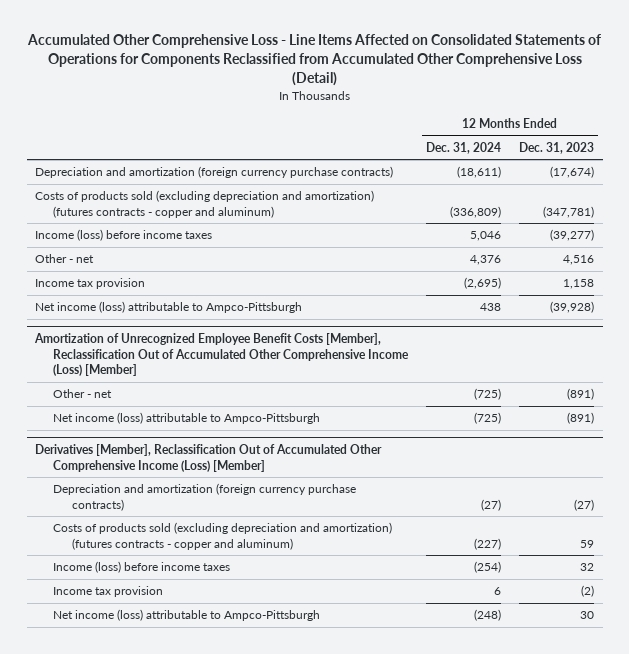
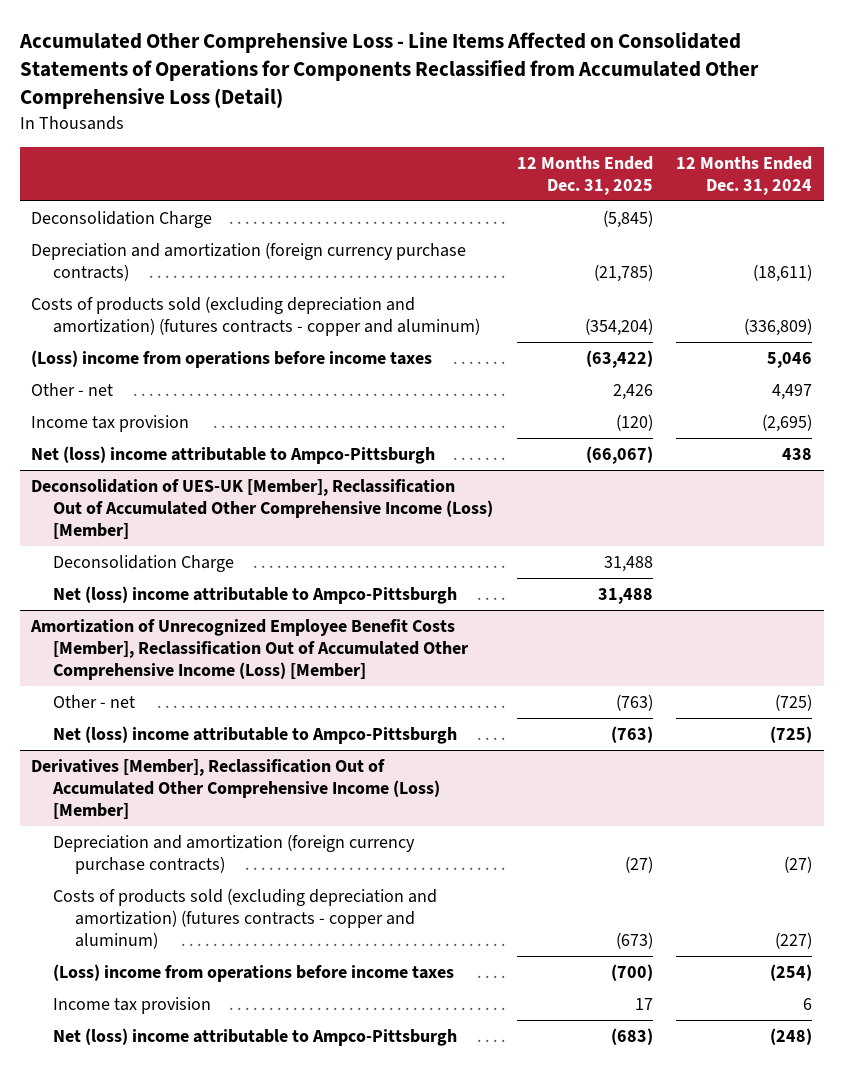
[518,141,594,154] Dec. 31, 2023 -> none
none -> [516,155,653,196] 12 Months Ended Dec. 31, 2025
none -> [31,210,213,228] Deconsolidation Charge
[35,229,213,242] Income (loss) before income taxes -> [31,349,433,368] (Loss) income from operations before income taxes
[470,255,502,266] 4,376 -> [772,383,813,400] 4,497
[35,301,303,314] Net income (loss) attributable to Ampco-Pittsburgh -> [31,445,436,464] Net (loss) income attributable to Ampco-Pittsburgh
none -> [31,478,494,540] Deconsolidation of UES-UK [Member], Reclassification Out of Accumulated Other Comprehensive Income (Loss) [Member]
none -> [53,554,235,572] Deconsolidation Charge
none -> [53,585,458,604] Net (loss) income attributable to Ampco-Pittsburgh
[53,412,321,425] Net income (loss) attributable to Ampco-Pittsburgh -> [53,725,458,744] Net (loss) income attributable to Ampco-Pittsburgh
[53,561,231,574] Income (loss) before income taxes -> [53,963,455,982] (Loss) income from operations before income taxes
[53,609,321,622] Net income (loss) attributable to Ampco-Pittsburgh -> [53,1027,458,1046] Net (loss) income attributable to Ampco-Pittsburgh

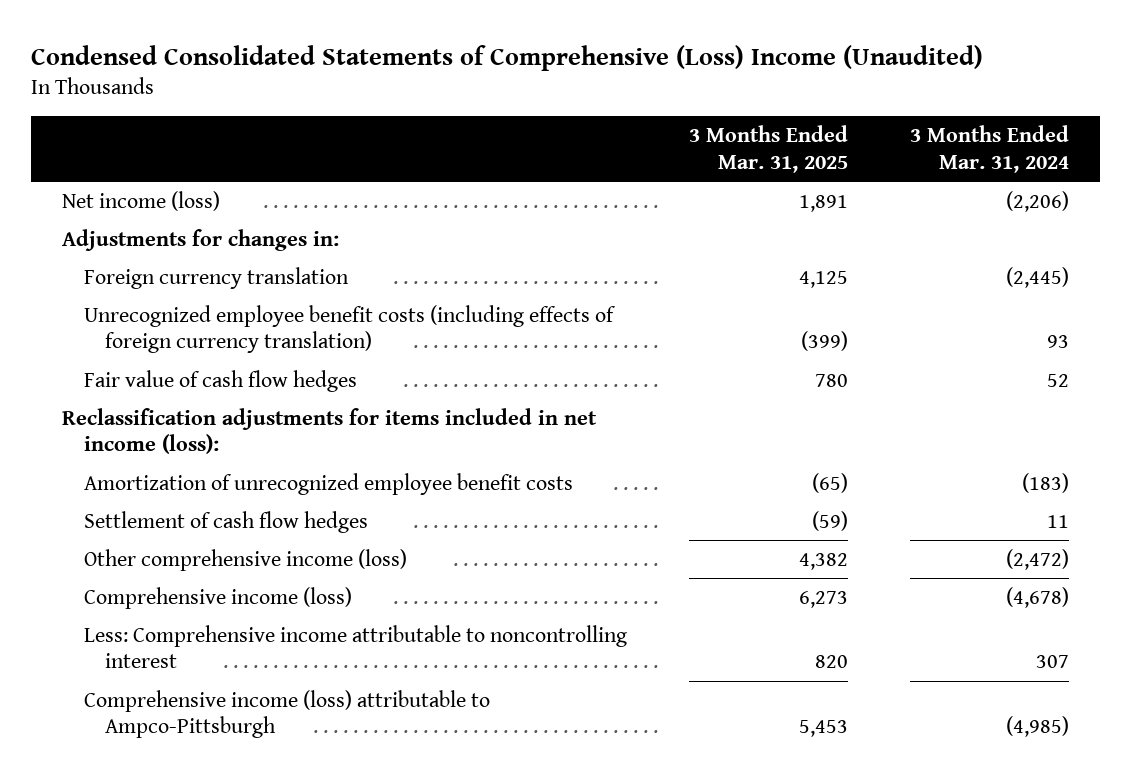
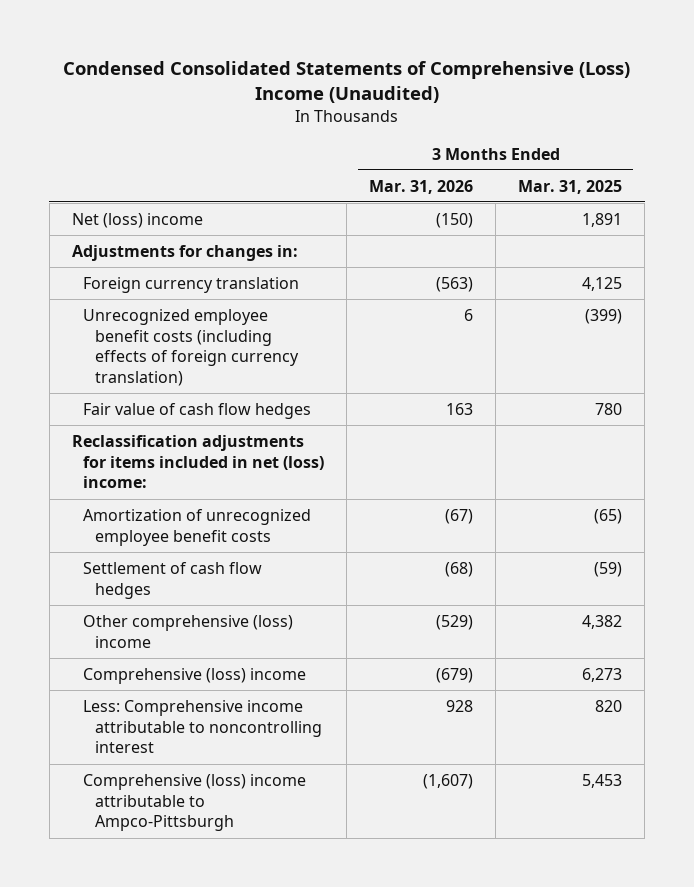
[910,125,1070,173] 3 Months Ended Mar. 31, 2024 -> none
none -> [369,179,474,194] Mar. 31, 2026
[61,191,220,212] Net income (loss) -> [71,212,203,228] Net (loss) income
[61,408,597,455] Reclassification adjustments for items included in net income (loss): -> [71,434,325,489] Reclassification adjustments for items included in net (loss) income:
[83,549,407,572] Other comprehensive income (loss) -> [83,614,294,648] Other comprehensive (loss) income
[83,587,352,610] Comprehensive income (loss) -> [83,667,307,684] Comprehensive (loss) income
[83,690,490,739] Comprehensive income (loss) attributable to Ampco-Pittsburgh -> [83,773,307,832] Comprehensive (loss) income attributable to Ampco-Pittsburgh

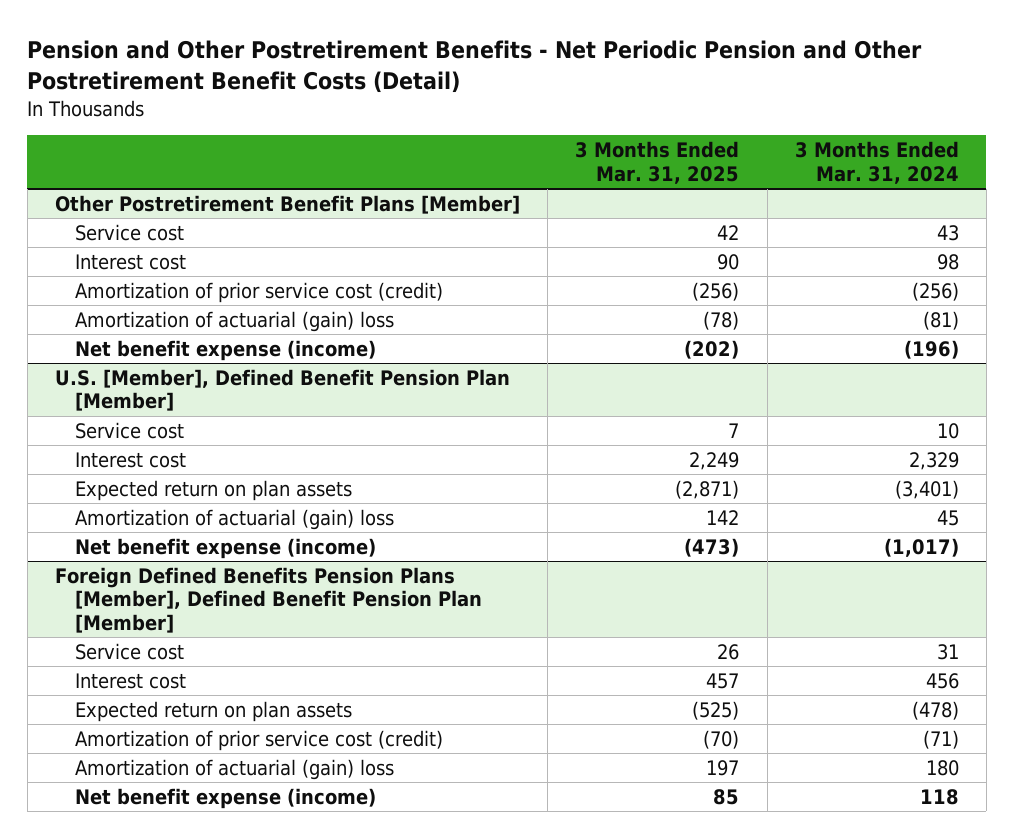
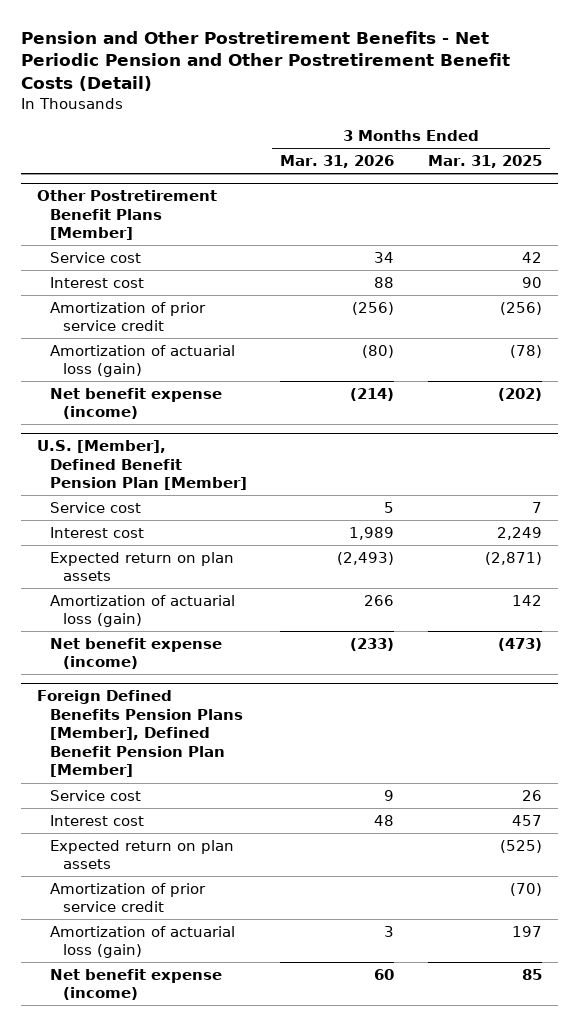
[794,141,959,184] 3 Months Ended Mar. 31, 2024 -> none
none -> [280,155,395,169] Mar. 31, 2026
[74,281,443,303] Amortization of prior service cost (credit) -> [50,301,207,332] Amortization of prior service credit
[74,310,394,332] Amortization of actuarial (gain) loss -> [50,344,236,378] Amortization of actuarial loss (gain)
[74,508,394,530] Amortization of actuarial (gain) loss -> [50,594,236,628] Amortization of actuarial loss (gain)
[74,729,443,751] Amortization of prior service cost (credit) -> [50,882,207,913] Amortization of prior service credit
[74,758,394,780] Amortization of actuarial (gain) loss -> [50,925,236,959] Amortization of actuarial loss (gain)

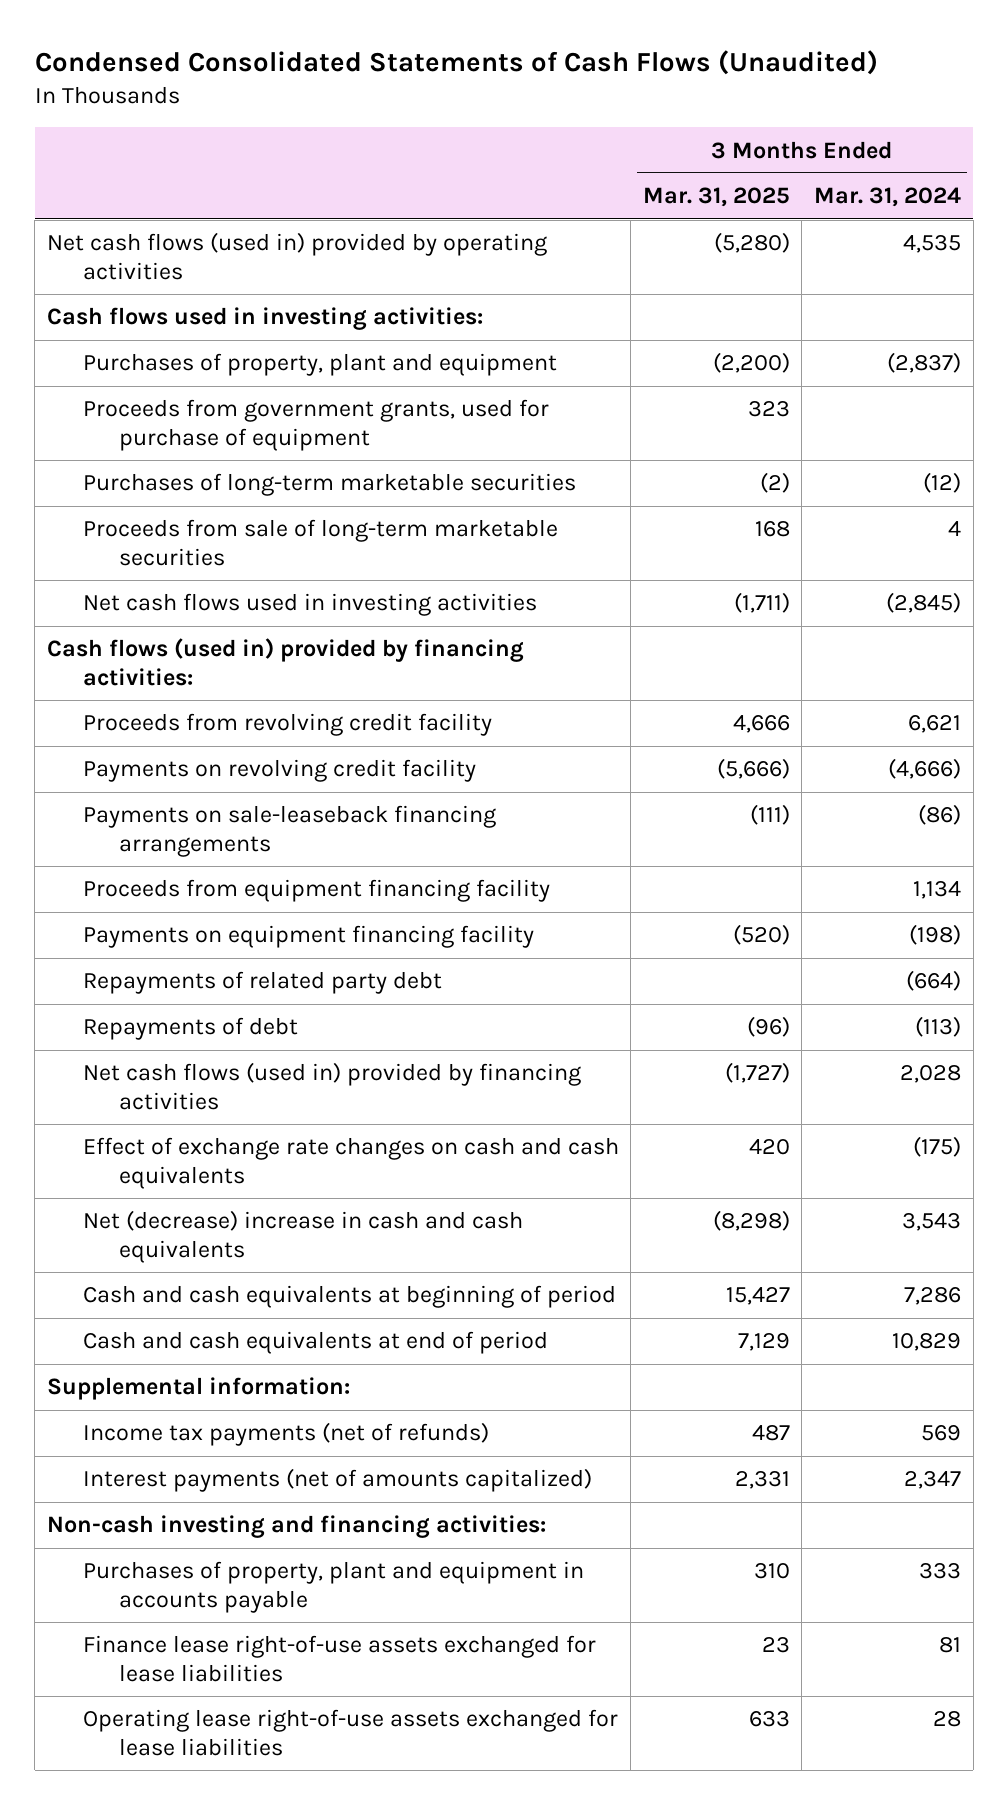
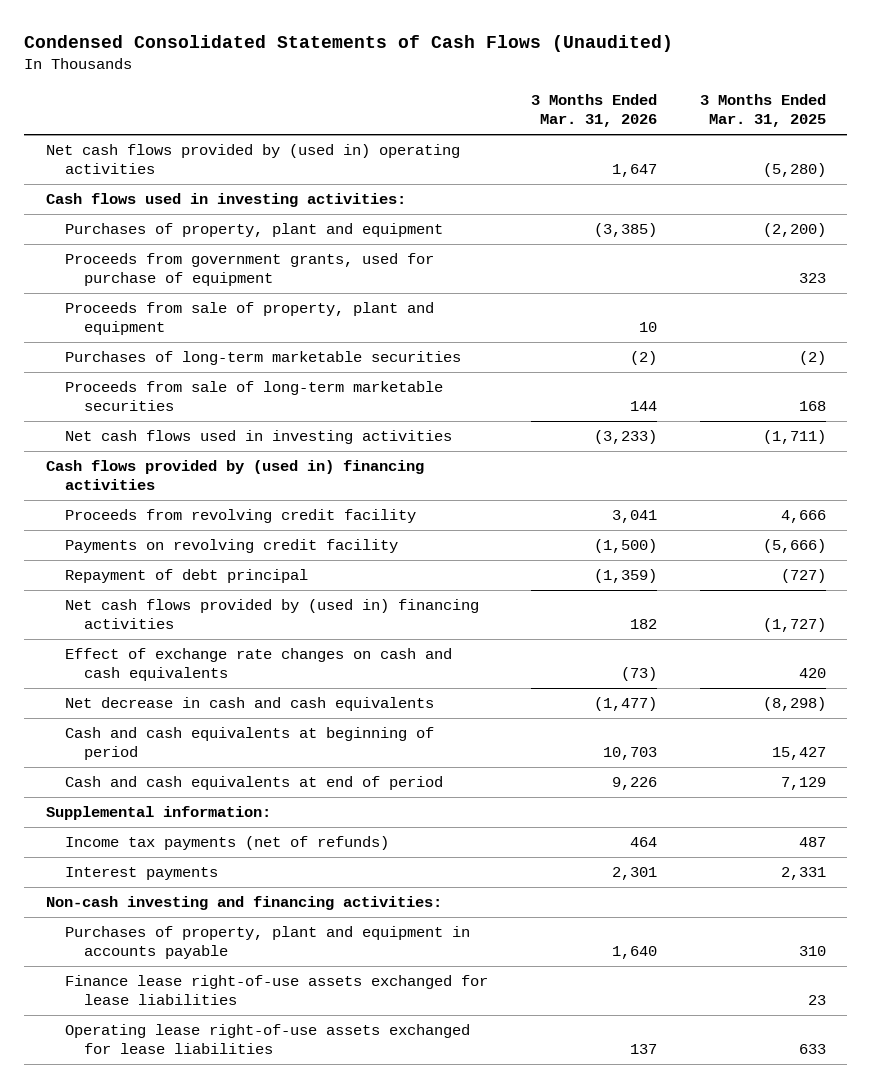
[813,187,961,208] Mar. 31, 2024 -> none
none -> [530,94,657,128] 3 Months Ended Mar. 31, 2026
[46,232,547,280] Net cash flows (used in) provided by operating activities -> [45,144,460,175] Net cash flows provided by (used in) operating activities
none -> [65,302,435,336] Proceeds from sale of property, plant and equipment
[46,638,524,686] Cash flows (used in) provided by financing activities: -> [45,460,424,491] Cash flows provided by (used in) financing activities
[82,805,496,857] Payments on sale-leaseback financing arrangements -> none
[82,879,550,903] Proceeds from equipment financing facility -> none
[82,925,534,949] Payments on equipment financing facility -> none
[82,971,442,995] Repayments of related party debt -> none
[82,1017,298,1041] Repayments of debt -> [65,569,309,584] Repayment of debt principal
[746,1016,790,1038] (96) -> [780,569,826,584] (727)
[82,1062,581,1110] Net cash flows (used in) provided by financing activities -> [65,599,480,630] Net cash flows provided by (used in) financing activities
[82,1210,523,1263] Net (decrease) increase in cash and cash equivalents -> [65,697,435,712] Net decrease in cash and cash equivalents
[82,1468,592,1493] Interest payments (net of amounts capitalized) -> [65,867,219,881] Interest payments

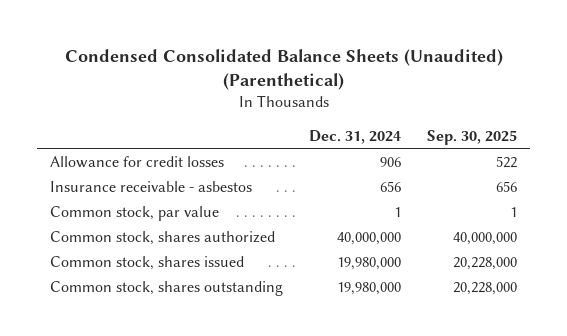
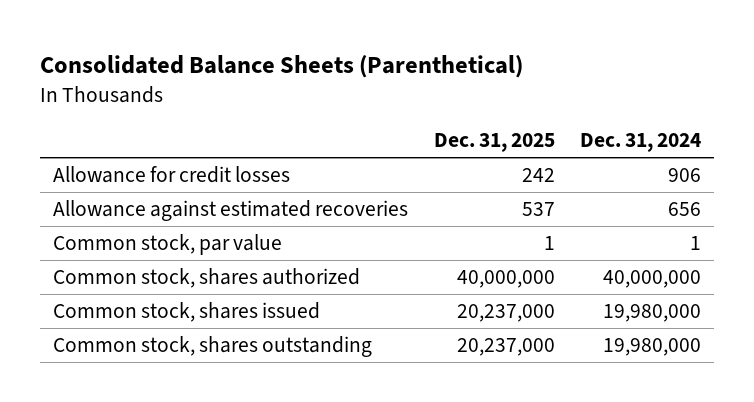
[64,48,503,91] Condensed Consolidated Balance Sheets (Unaudited) (Parenthetical) -> [40,55,524,79] Consolidated Balance Sheets (Parenthetical)
[427,130,518,146] Sep. 30, 2025 -> none
none -> [433,133,555,153] Dec. 31, 2025
[49,180,252,192] Insurance receivable - asbestos -> [52,199,408,221] Allowance against estimated recoveries

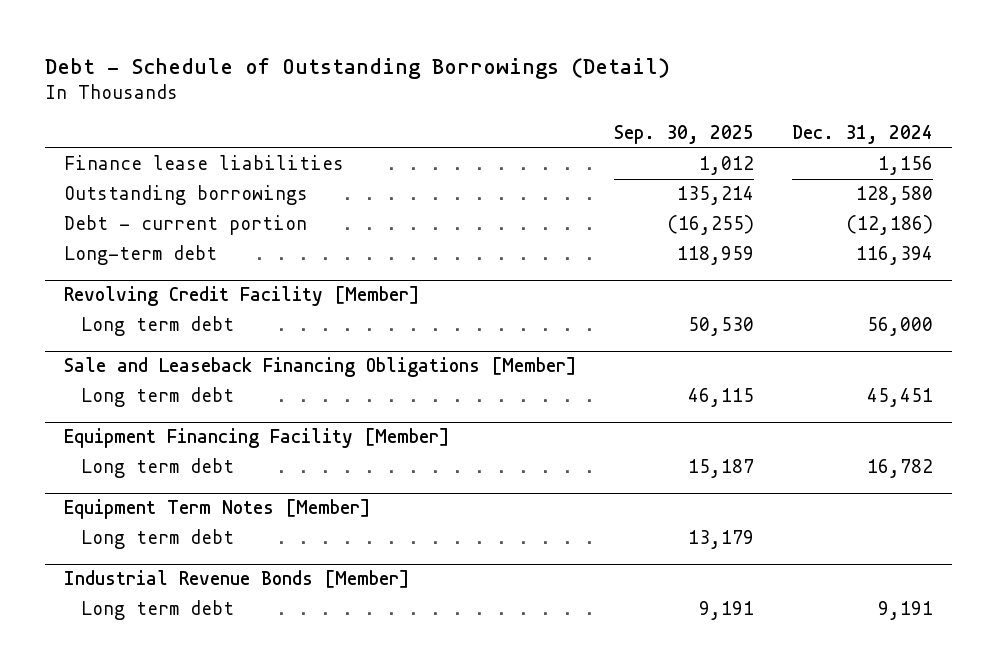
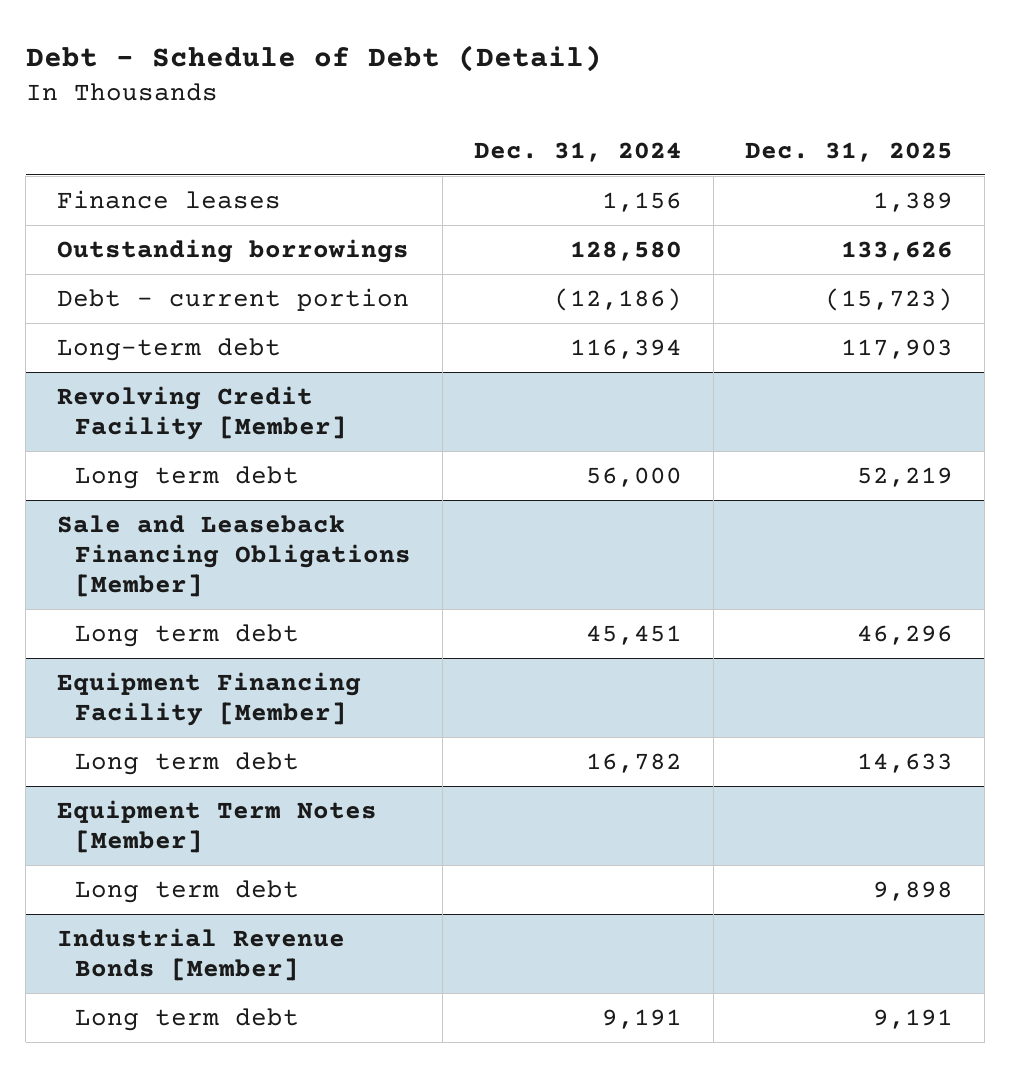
[44,57,670,79] Debt - Schedule of Outstanding Borrowings (Detail) -> [25,44,602,72] Debt - Schedule of Debt (Detail)
[614,125,755,145] Sep. 30, 2025 -> none
none -> [745,142,954,163] Dec. 31, 2025
[63,155,344,171] Finance lease liabilities -> [57,189,282,209] Finance leases

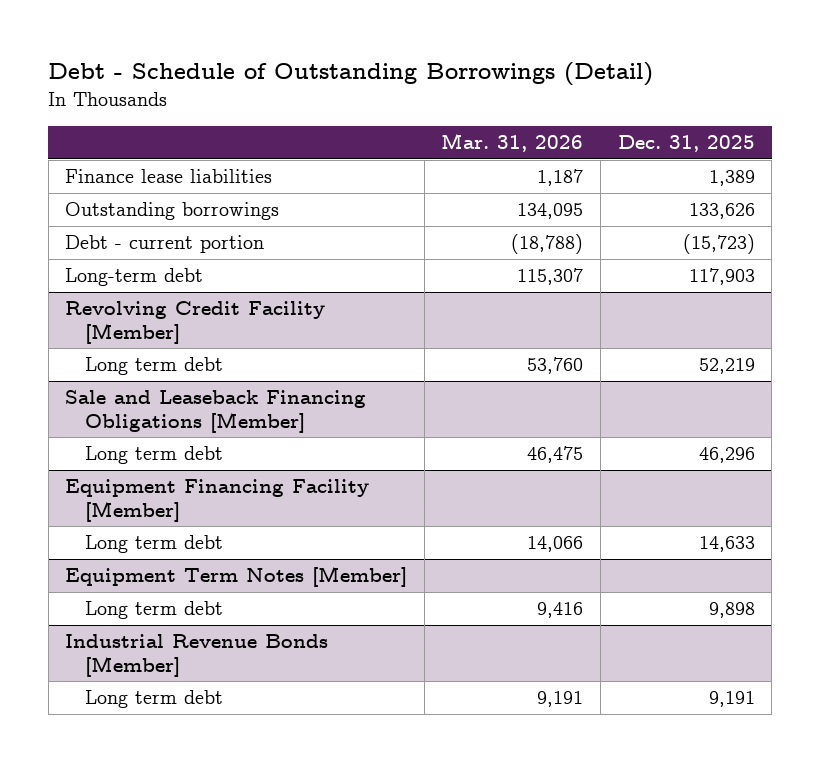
[25,44,602,72] Debt - Schedule of Debt (Detail) -> [48,62,654,87] Debt - Schedule of Outstanding Borrowings (Detail)
[474,142,683,163] Dec. 31, 2024 -> none
none -> [441,133,584,153] Mar. 31, 2026
[57,189,282,209] Finance leases -> [65,169,273,184] Finance lease liabilities

